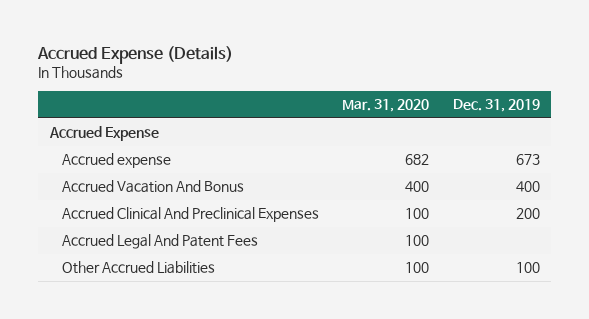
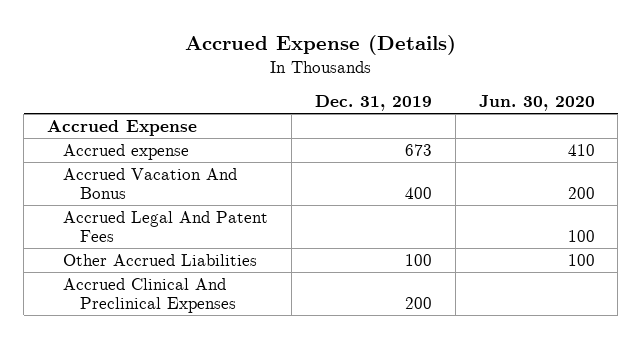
[342,99,430,113] Mar. 31, 2020 -> none
none -> [478,95,595,112] Jun. 30, 2020
[62,207,320,223] Accrued Clinical And Preclinical Expenses -> [63,277,236,314] Accrued Clinical And Preclinical Expenses

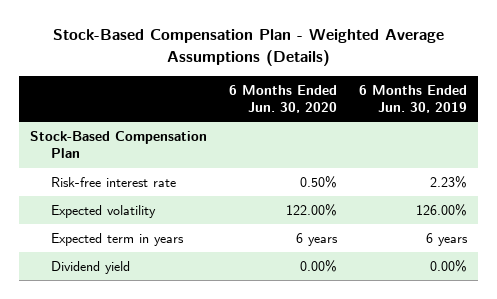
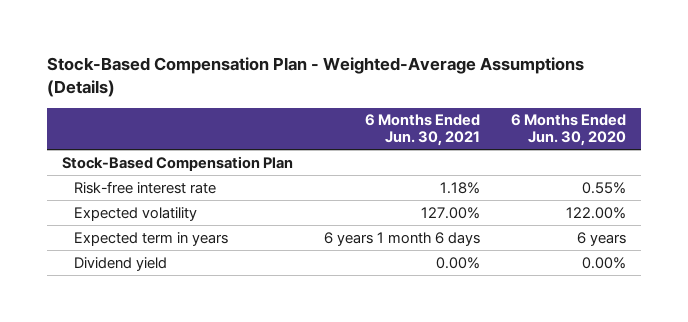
[52,29,444,66] Stock-Based Compensation Plan - Weighted Average Assumptions (Details) -> [46,56,584,97] Stock-Based Compensation Plan - Weighted-Average Assumptions (Details)
[359,84,468,114] 6 Months Ended Jun. 30, 2019 -> none
none -> [364,114,480,147] 6 Months Ended Jun. 30, 2021
[300,175,338,188] 0.50% -> [581,181,626,194] 0.55%

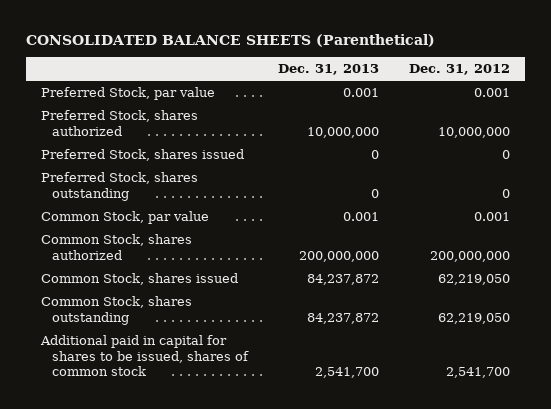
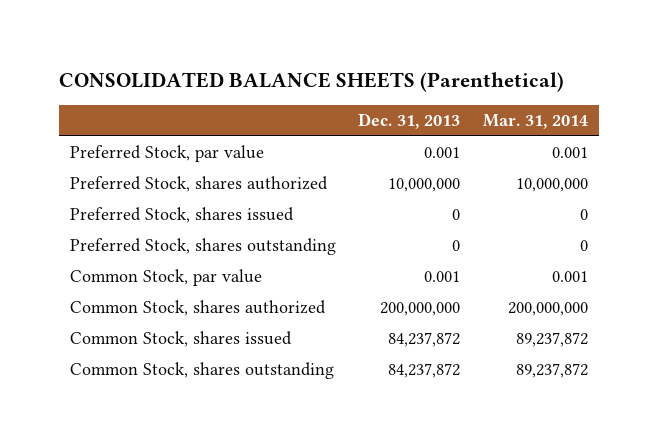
[409,64,511,76] Dec. 31, 2012 -> none
none -> [482,114,588,130] Mar. 31, 2014
[39,335,250,377] Additional paid in capital for shares to be issued, shares of common stock -> none

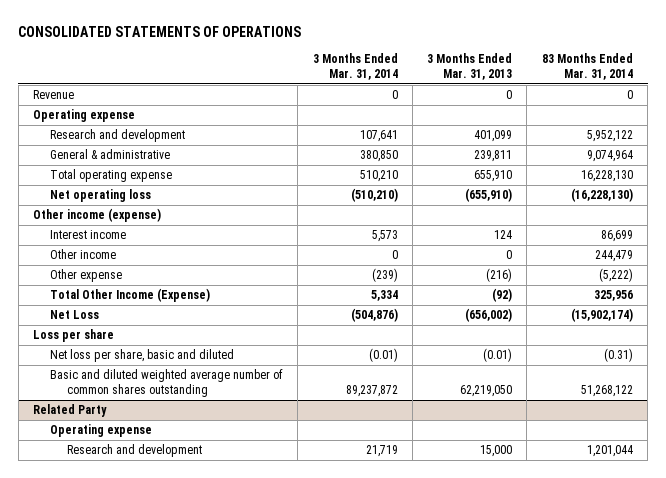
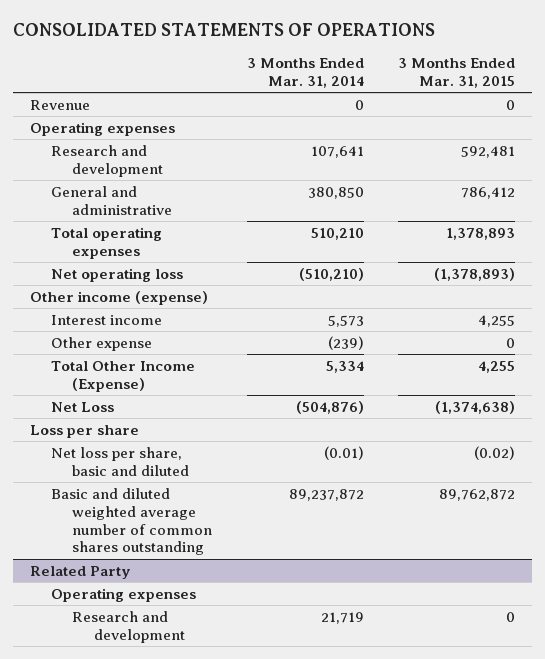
[427,52,513,81] 3 Months Ended Mar. 31, 2013 -> none
[541,52,633,81] 83 Months Ended Mar. 31, 2014 -> none
none -> [398,58,516,88] 3 Months Ended Mar. 31, 2015
[32,109,135,123] Operating expense -> [29,121,175,136] Operating expenses
[49,149,170,160] General & administrative -> [50,185,173,215] General and administrative
[49,169,172,183] Total operating expense -> [50,226,162,259] Total operating expenses
[49,249,116,260] Other income -> none
[49,424,152,438] Operating expense -> [50,587,196,602] Operating expenses

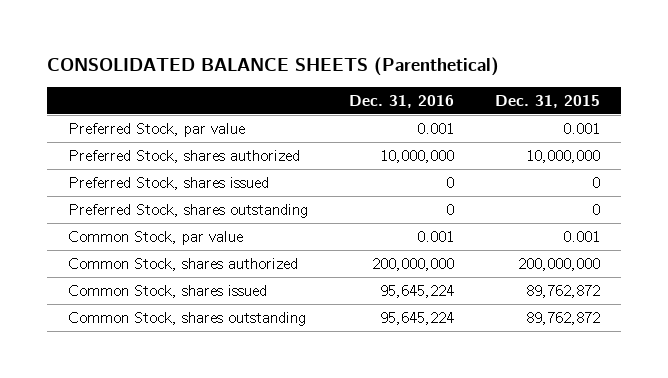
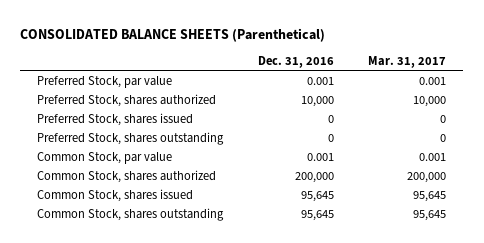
[495,94,601,108] Dec. 31, 2015 -> none
none -> [368,56,447,69] Mar. 31, 2017
[379,149,454,163] 10,000,000 -> [300,95,334,107] 10,000
[371,257,454,271] 200,000,000 -> [294,171,334,183] 200,000
[379,284,454,298] 95,645,224 -> [300,190,334,202] 95,645
[379,311,454,325] 95,645,224 -> [300,209,334,221] 95,645

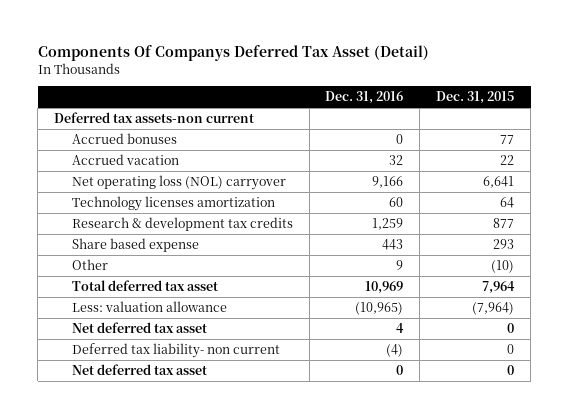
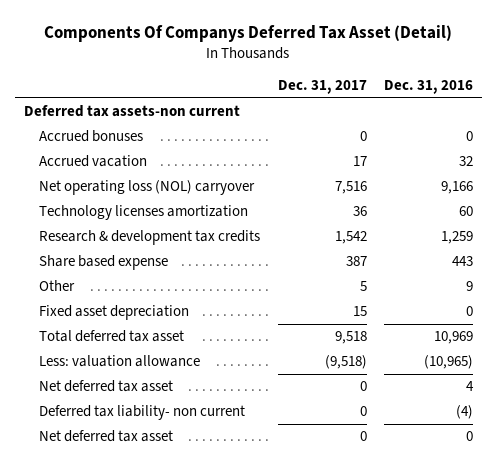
[436,91,515,105] Dec. 31, 2015 -> none
none -> [277,80,367,95] Dec. 31, 2017
none -> [39,305,190,321] Fixed asset depreciation

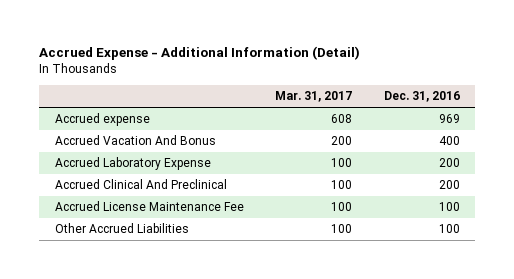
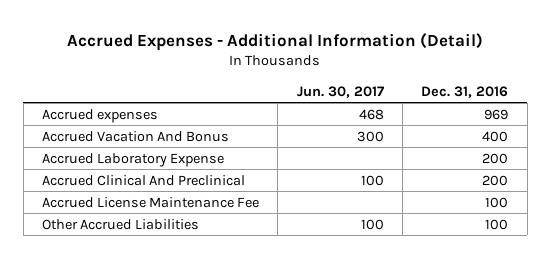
[38,46,360,61] Accrued Expense - Additional Information (Detail) -> [67,32,484,51] Accrued Expenses - Additional Information (Detail)
[275,91,353,103] Mar. 31, 2017 -> none
none -> [296,85,384,98] Jun. 30, 2017
[54,113,150,127] Accrued expense -> [41,108,158,123] Accrued expenses

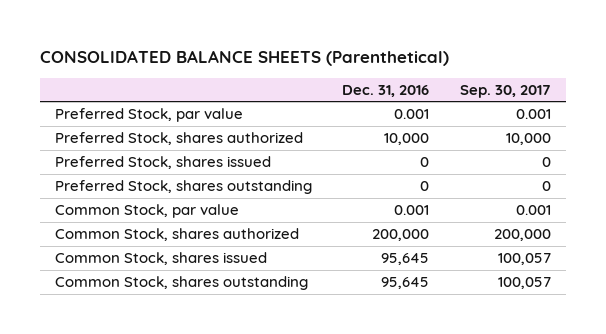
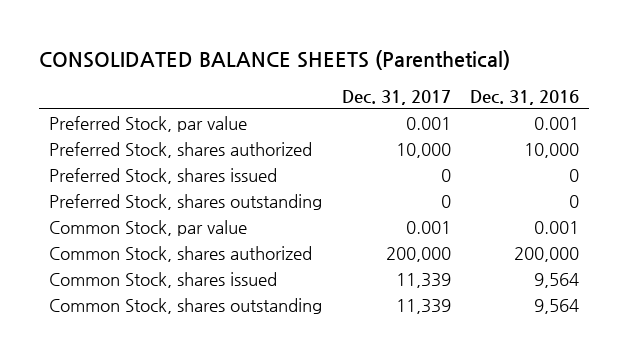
[460,84,552,98] Sep. 30, 2017 -> none
none -> [341,89,451,105] Dec. 31, 2017
[381,253,430,266] 95,645 -> [534,272,580,288] 9,564
[381,277,430,290] 95,645 -> [534,298,580,314] 9,564

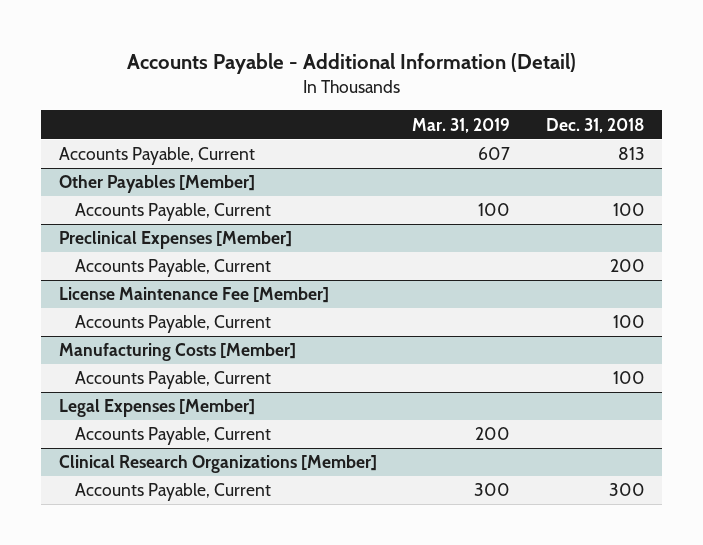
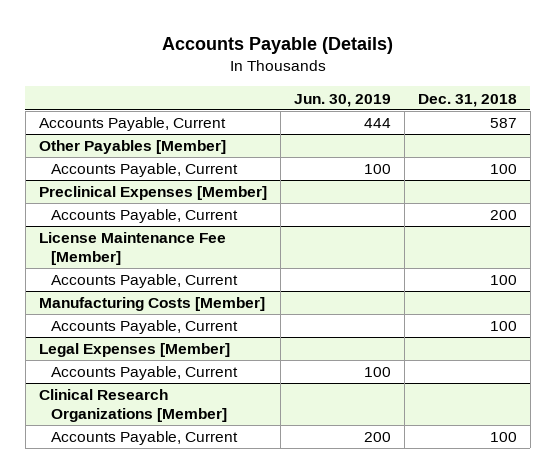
[126,52,576,74] Accounts Payable - Additional Information (Detail) -> [161,36,393,54] Accounts Payable (Details)
[412,117,511,133] Mar. 31, 2019 -> none
none -> [293,93,391,107] Jun. 30, 2019
[617,147,645,161] 813 -> [489,118,517,129] 587
[608,483,645,497] 300 -> [489,432,517,443] 100

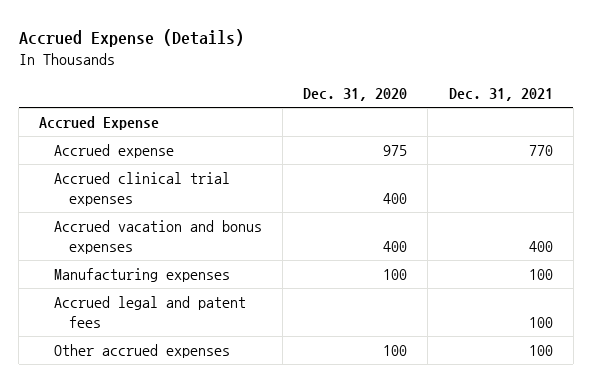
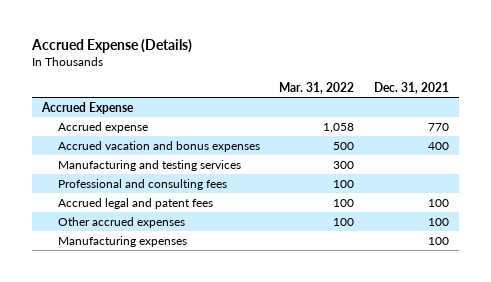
[303,88,408,102] Dec. 31, 2020 -> none
none -> [279,81,355,94] Mar. 31, 2022
[54,171,231,207] Accrued clinical trial expenses -> none
none -> [57,159,241,171] Manufacturing and testing services
none -> [57,178,227,190] Professional and consulting fees
[54,267,231,282] Manufacturing expenses -> [57,235,187,247] Manufacturing expenses

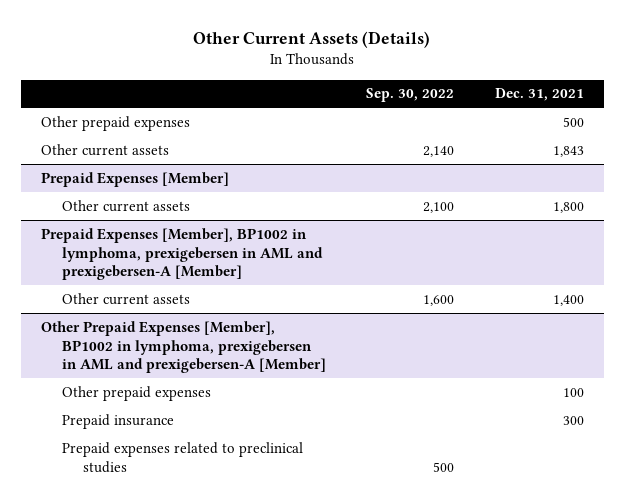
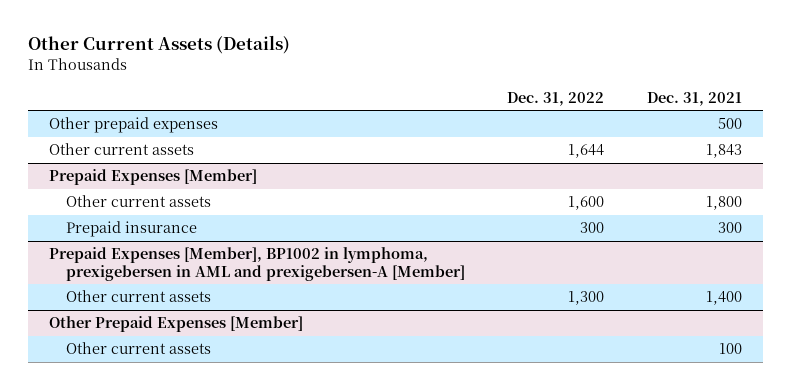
[366,88,455,103] Sep. 30, 2022 -> none
none -> [507,91,605,106] Dec. 31, 2022
none -> [65,221,197,238] Prepaid insurance
[40,320,326,374] Other Prepaid Expenses [Member], BP1002 in lymphoma, prexigebersen in AML and prexigebersen-A [Member] -> none
[61,385,211,401] Other prepaid expenses -> none
[61,413,174,429] Prepaid insurance -> none
[61,441,303,473] Prepaid expenses related to preclinical studies -> none
none -> [48,316,303,333] Other Prepaid Expenses [Member]
none -> [65,342,211,355] Other current assets

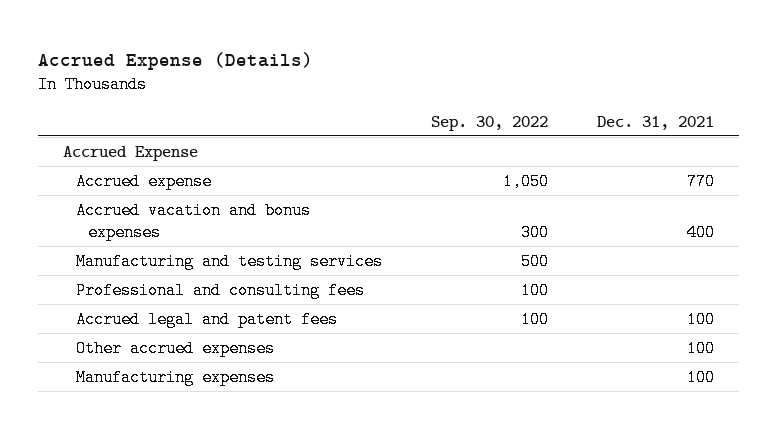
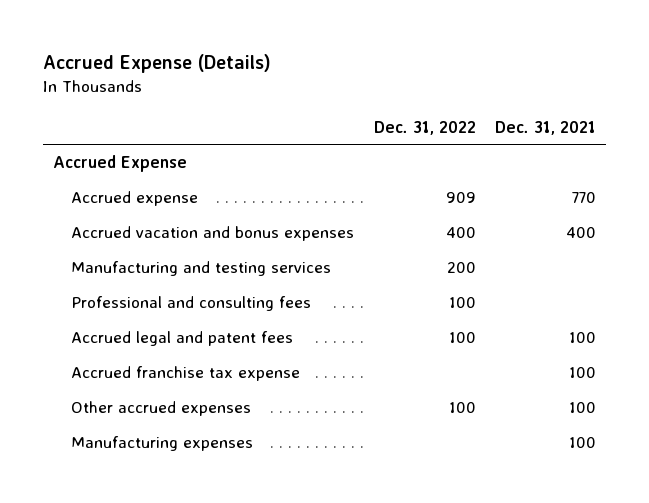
[430,115,548,131] Sep. 30, 2022 -> none
none -> [373,120,476,135] Dec. 31, 2022
none -> [71,366,301,382] Accrued franchise tax expense

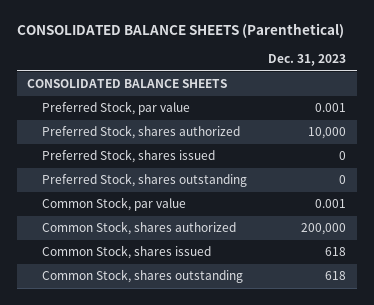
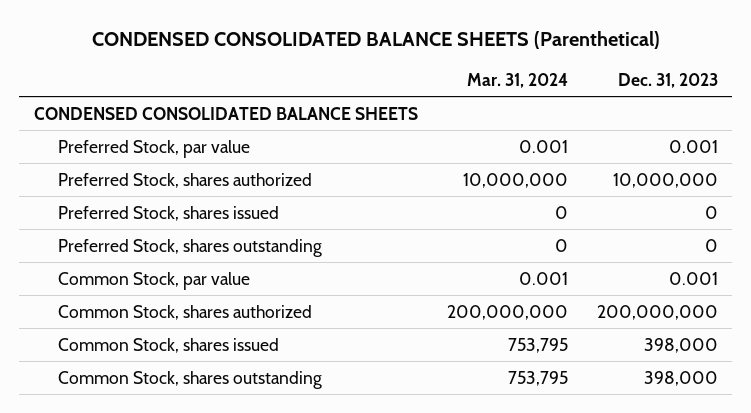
[16,23,344,39] CONSOLIDATED BALANCE SHEETS (Parenthetical) -> [91,30,660,49] CONDENSED CONSOLIDATED BALANCE SHEETS (Parenthetical)
none -> [466,72,568,88] Mar. 31, 2024
[27,79,228,89] CONSOLIDATED BALANCE SHEETS -> [33,106,418,120] CONDENSED CONSOLIDATED BALANCE SHEETS
[308,127,347,140] 10,000 -> [612,172,718,188] 10,000,000
[301,223,347,236] 200,000 -> [596,304,718,320] 200,000,000
[325,247,347,257] 618 -> [643,337,718,353] 398,000
[325,271,347,281] 618 -> [643,370,718,386] 398,000

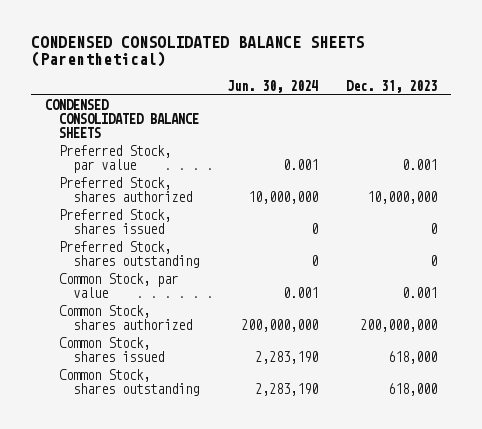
[466,72,568,88] Mar. 31, 2024 -> none
none -> [227,79,319,93] Jun. 30, 2024
[643,337,718,353] 398,000 -> [388,351,438,365] 618,000
[643,370,718,386] 398,000 -> [388,383,438,397] 618,000

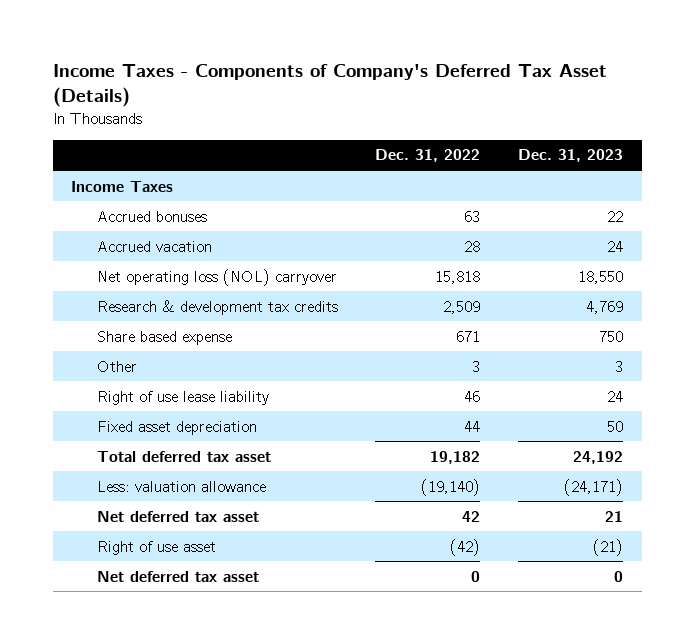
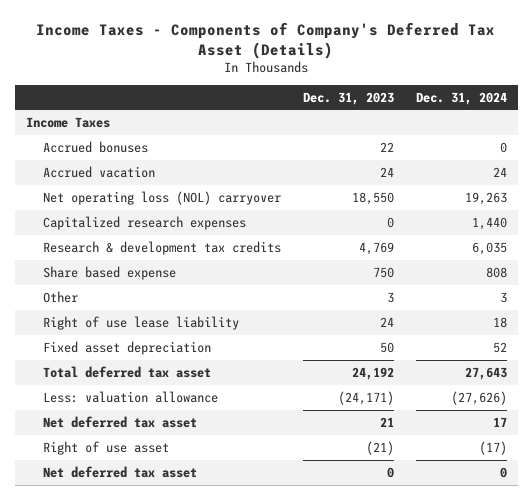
[375,149,481,163] Dec. 31, 2022 -> none
none -> [415,91,507,105] Dec. 31, 2024
none -> [42,215,246,230] Capitalized research expenses

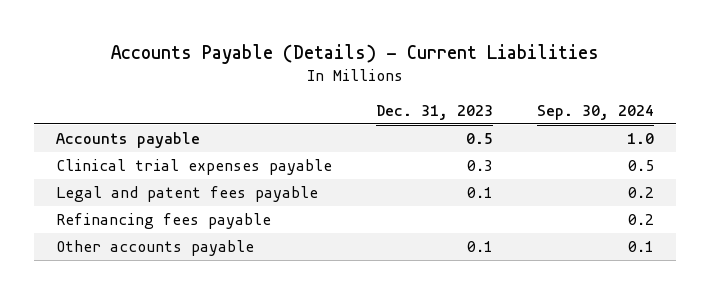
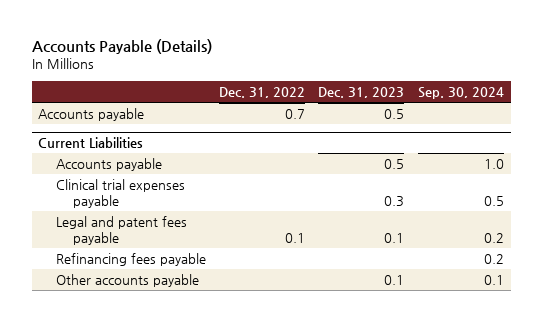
[110,44,599,65] Accounts Payable (Details) - Current Liabilities -> [31,39,212,55] Accounts Payable (Details)
none -> [218,87,305,99] Dec. 31, 2022
none -> [38,108,145,122] Accounts payable
none -> [38,137,144,149] Current Liabilities

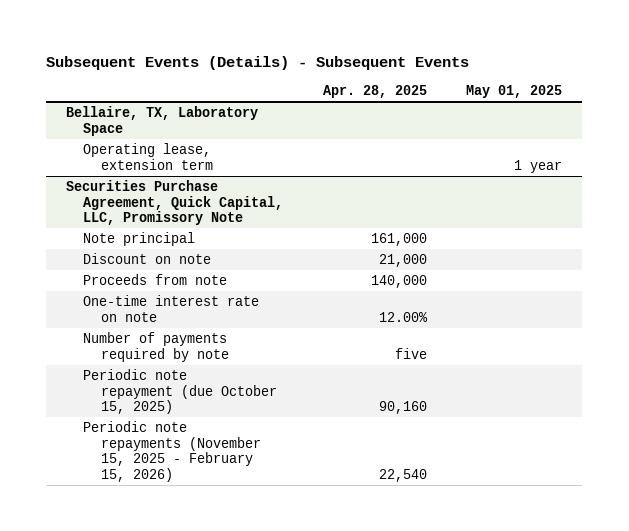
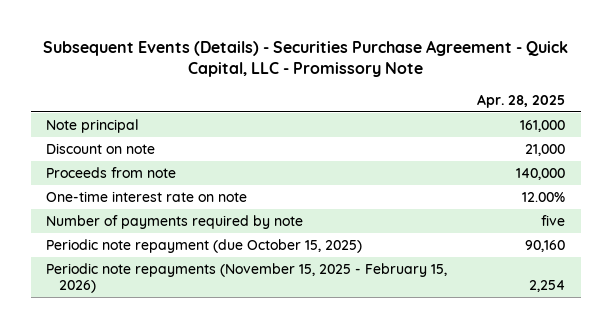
[46,56,470,71] Subsequent Events (Details) - Subsequent Events -> [42,39,568,78] Subsequent Events (Details) - Securities Purchase Agreement - Quick Capital, LLC - Promissory Note
[466,85,563,99] May 01, 2025 -> none
[66,105,259,136] Bellaire, TX, Laboratory Space -> none
[83,142,213,170] Operating lease, extension term -> none
[66,179,284,226] Securities Purchase Agreement, Quick Capital, LLC, Promissory Note -> none
[378,469,427,483] 22,540 -> [529,279,566,292] 2,254

